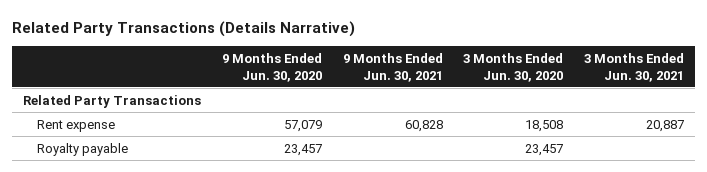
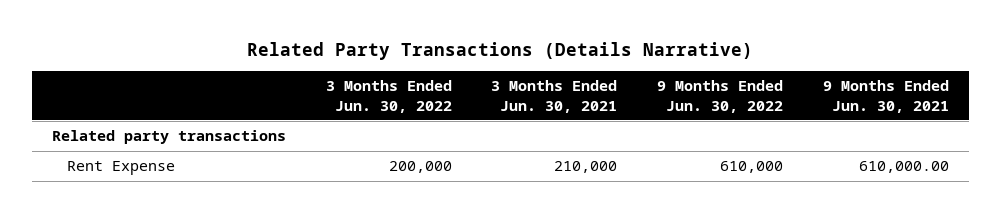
[221,52,322,82] 9 Months Ended Jun. 30, 2020 -> none
[463,52,564,82] 3 Months Ended Jun. 30, 2020 -> none
none -> [325,80,452,113] 3 Months Ended Jun. 30, 2022
none -> [657,80,784,113] 9 Months Ended Jun. 30, 2022
[36,142,128,156] Royalty payable -> none
[22,94,201,108] Related Party Transactions -> [52,130,287,145] Related party transactions
[36,119,115,132] Rent expense -> [66,161,175,176] Rent Expense
[404,119,443,132] 60,828 -> [858,161,949,174] 610,000.00
[646,119,685,132] 20,887 -> [554,161,618,174] 210,000

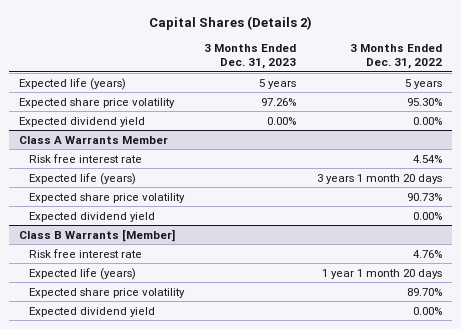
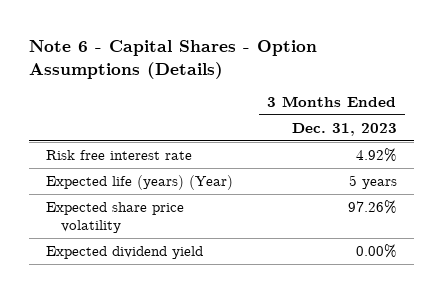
[148,15,312,30] Capital Shares (Details 2) -> [29,40,318,79] Note 6 - Capital Shares - Option Assumptions (Details)
[349,44,442,69] 3 Months Ended Dec. 31, 2022 -> none
none -> [46,149,193,160] Risk free interest rate
[19,77,127,90] Expected life (years) -> [46,174,234,190] Expected life (years) (Year)
[19,135,169,144] Class A Warrants Member -> none
[28,153,142,163] Risk free interest rate -> none
[28,172,136,185] Expected life (years) -> none
[28,192,185,203] Expected share price volatility -> none
[28,211,155,222] Expected dividend yield -> none
[19,228,176,242] Class B Warrants [Member] -> none
[28,248,142,258] Risk free interest rate -> none
[28,267,136,280] Expected life (years) -> none
[28,287,185,298] Expected share price volatility -> none
[28,306,155,317] Expected dividend yield -> none

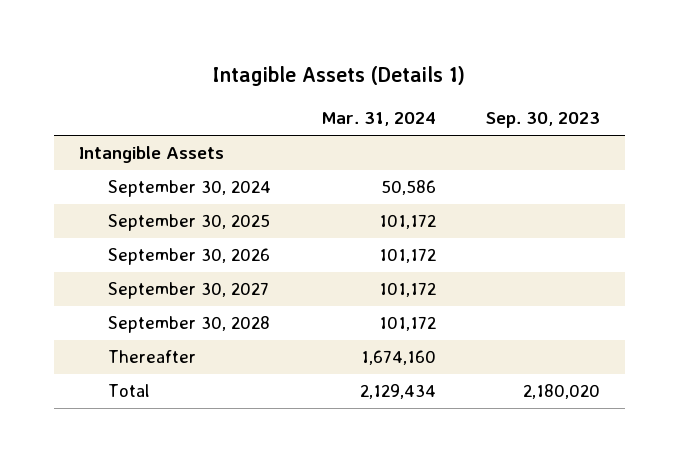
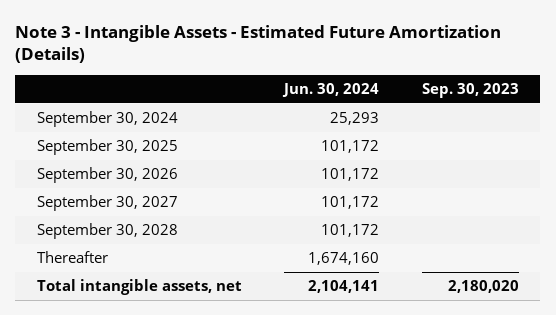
[212,66,466,87] Intagible Assets (Details 1) -> [15,24,502,64] Note 3 - Intangible Assets - Estimated Future Amortization (Details)
[320,112,436,127] Mar. 31, 2024 -> none
none -> [282,82,380,97] Jun. 30, 2024
[78,146,224,164] Intangible Assets -> none
[107,384,150,398] Total -> [36,279,242,296] Total intangible assets, net

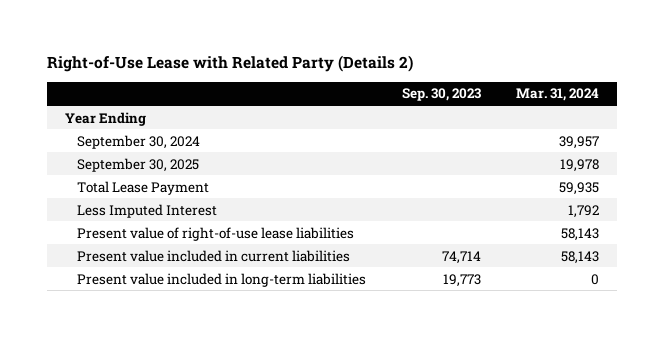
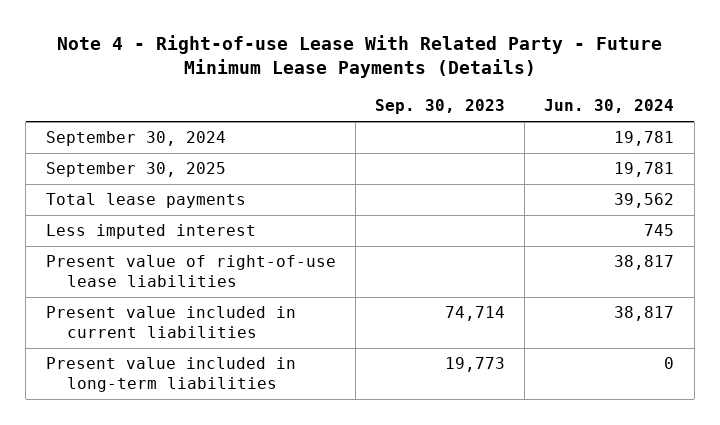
[47,55,414,73] Right-of-Use Lease with Related Party (Details 2) -> [57,35,663,79] Note 4 - Right-of-use Lease With Related Party - Future Minimum Lease Payments (Details)
[516,88,600,102] Mar. 31, 2024 -> none
none -> [544,99,675,114] Jun. 30, 2024
[64,111,146,126] Year Ending -> none
[77,180,210,195] Total Lease Payment -> [45,193,246,209] Total lease payments
[77,203,218,218] Less Imputed Interest -> [45,224,256,240] Less imputed interest

